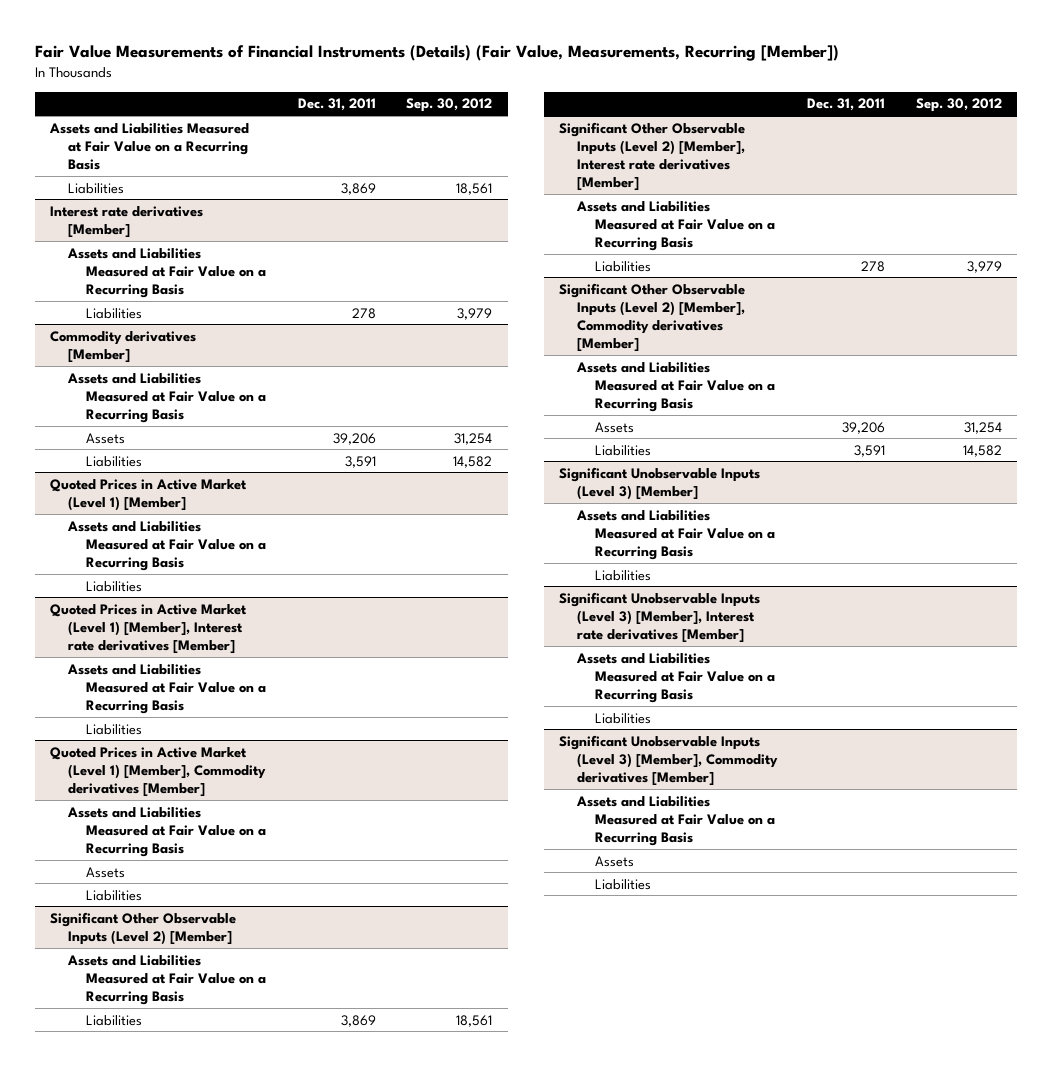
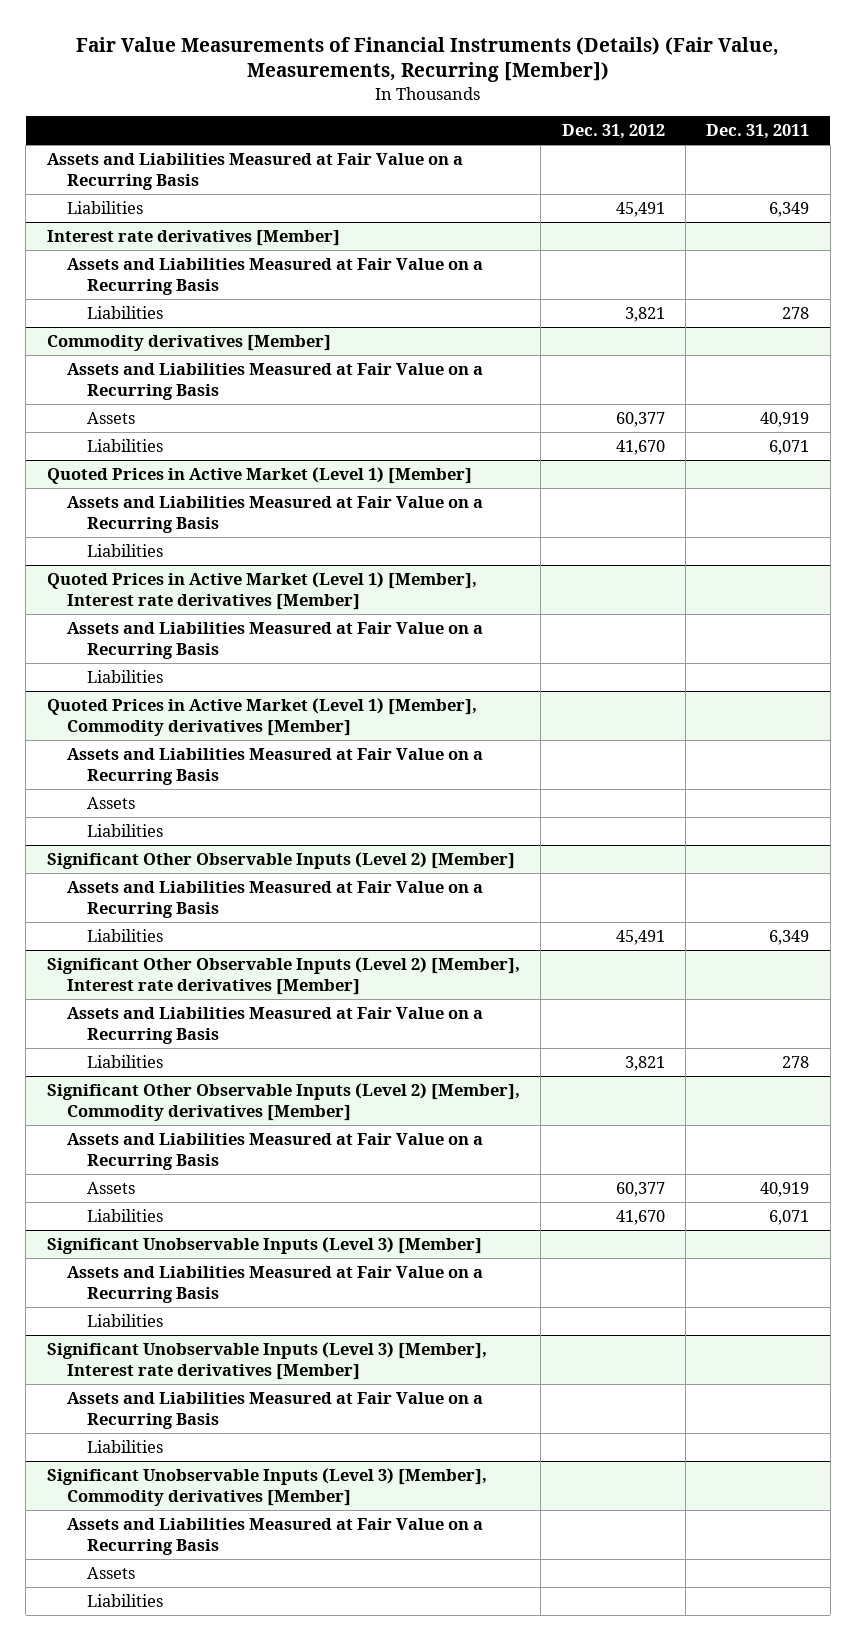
[406,98,493,113] Sep. 30, 2012 -> none
none -> [561,124,665,140] Dec. 31, 2012
[341,182,377,195] 3,869 -> [769,202,810,218] 6,349
[333,432,377,445] 39,206 -> [760,412,810,428] 40,919
[345,455,377,468] 3,591 -> [769,440,810,456] 6,071
[341,1014,377,1027] 3,869 -> [769,930,810,946] 6,349
[842,421,886,434] 39,206 -> [760,1182,810,1198] 40,919
[854,444,886,457] 3,591 -> [769,1210,810,1226] 6,071

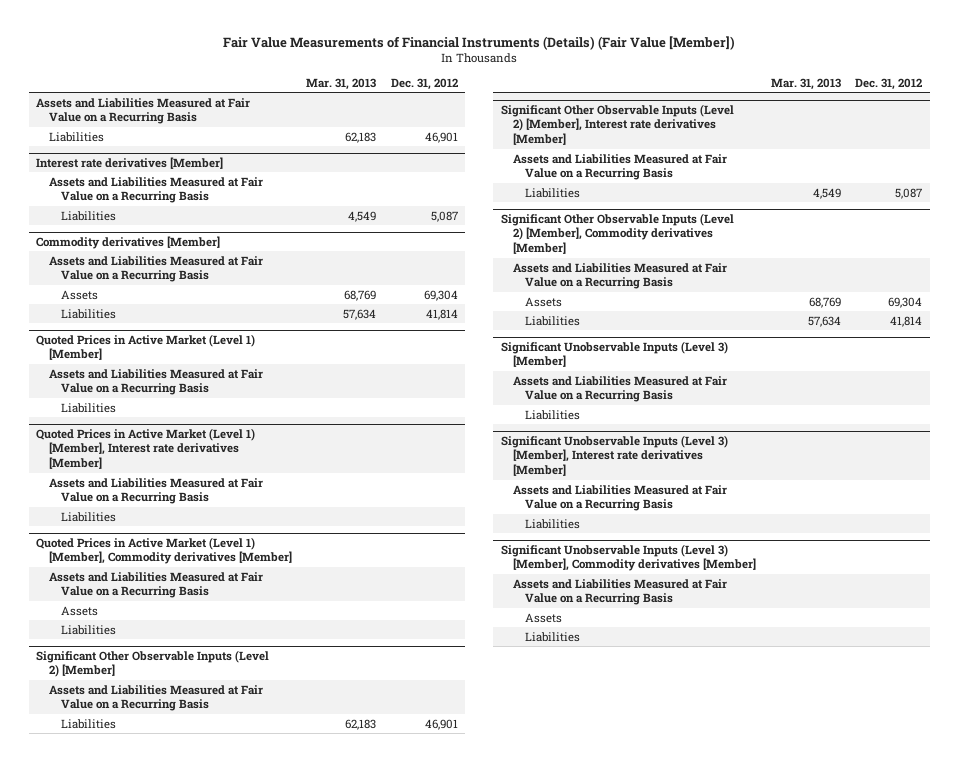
[76,36,780,83] Fair Value Measurements of Financial Instruments (Details) (Fair Value, Measurements, Recurring [Member]) -> [223,35,736,50] Fair Value Measurements of Financial Instruments (Details) (Fair Value [Member])
[706,124,810,140] Dec. 31, 2011 -> none
none -> [306,77,377,90] Mar. 31, 2013
[615,202,665,218] 45,491 -> [424,131,458,143] 46,901
[624,307,665,323] 3,821 -> [430,210,458,222] 5,087
[615,412,665,428] 60,377 -> [423,289,458,301] 69,304
[615,440,665,456] 41,670 -> [425,308,458,320] 41,814
[615,930,665,946] 45,491 -> [424,718,458,730] 46,901
[624,1056,665,1072] 3,821 -> [895,187,923,199] 5,087
[615,1182,665,1198] 60,377 -> [888,296,923,308] 69,304
[615,1210,665,1226] 41,670 -> [890,315,923,327] 41,814

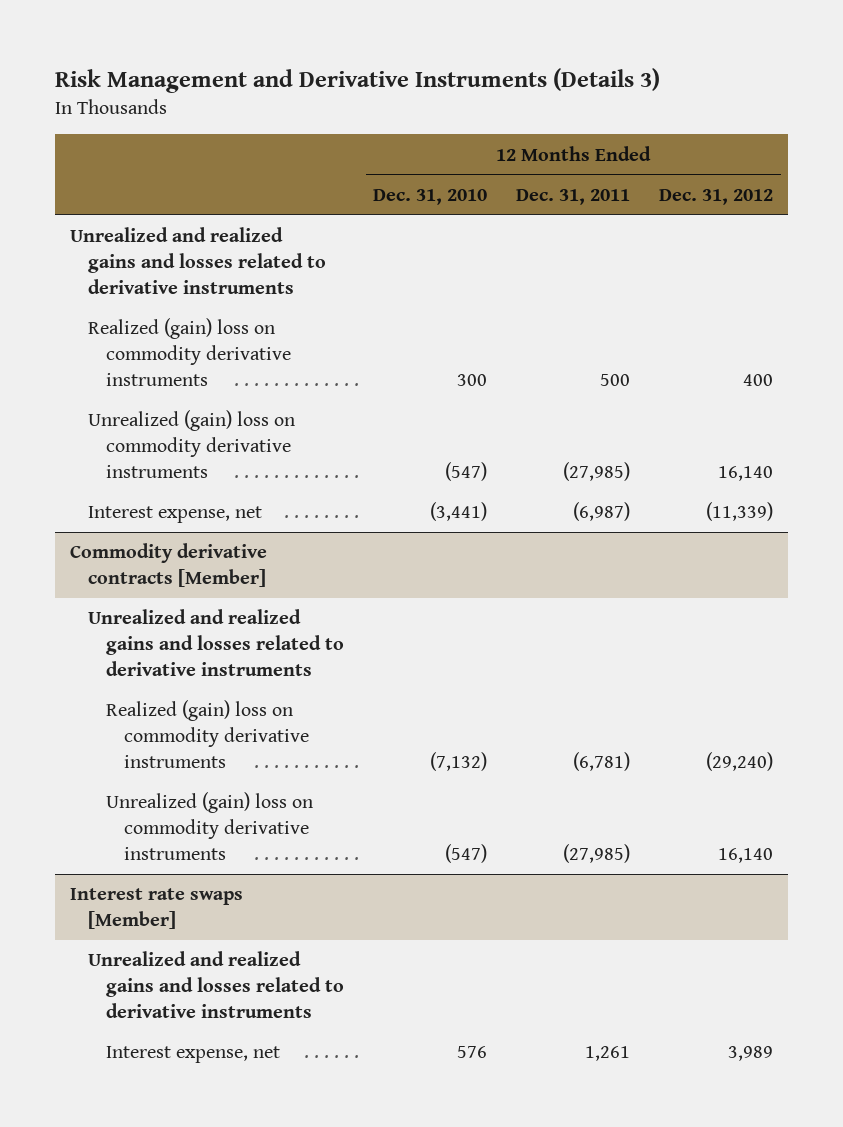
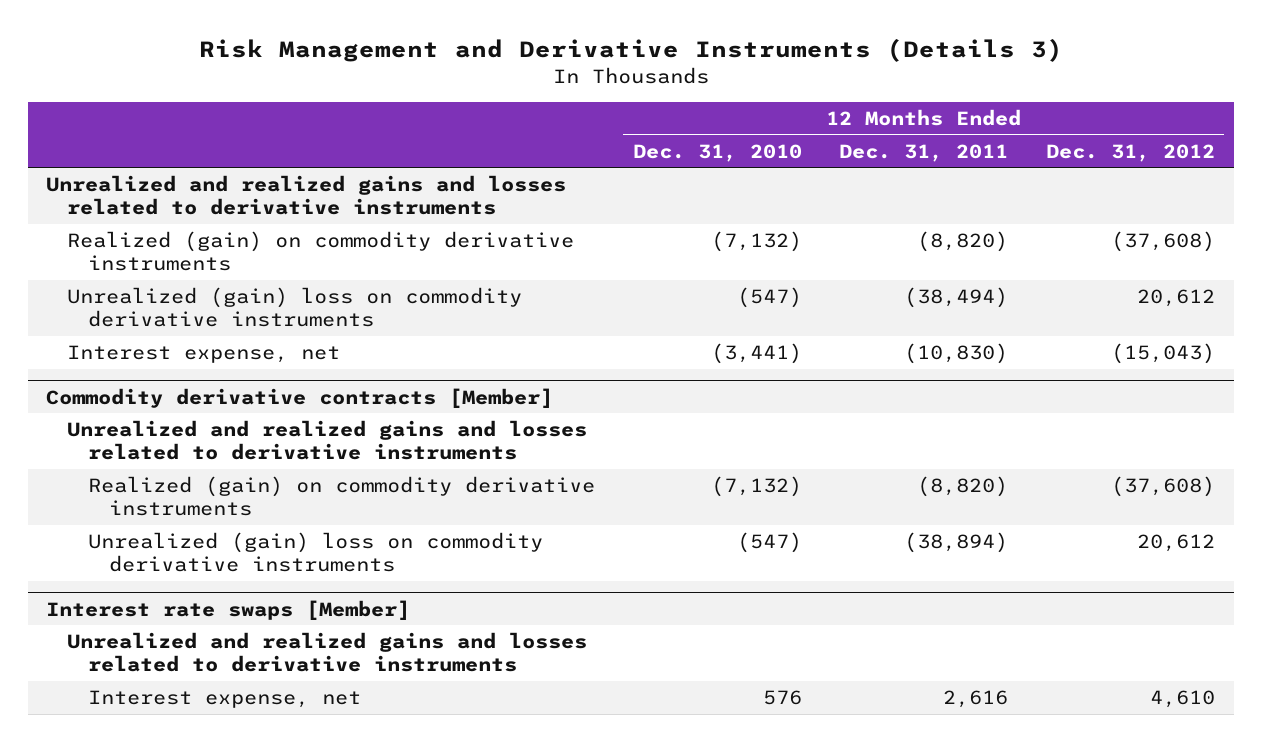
[87,318,292,386] Realized (gain) loss on commodity derivative instruments -> [67,230,575,272] Realized (gain) on commodity derivative instruments
[457,373,488,386] 300 -> [710,230,802,252] (7,132)
[600,373,631,386] 500 -> [917,230,1009,252] (8,820)
[743,373,774,386] 400 -> [1110,230,1215,252] (37,608)
[563,461,631,481] (27,985) -> [904,286,1009,308] (38,494)
[718,465,774,481] 16,140 -> [1136,288,1215,307] 20,612
[573,502,631,522] (6,987) -> [904,342,1009,364] (10,830)
[706,502,774,522] (11,339) -> [1110,342,1215,364] (15,043)
[106,700,310,768] Realized (gain) loss on commodity derivative instruments -> [88,475,596,517] Realized (gain) on commodity derivative instruments
[573,751,631,771] (6,781) -> [917,475,1009,497] (8,820)
[706,751,774,771] (29,240) -> [1110,475,1215,497] (37,608)
[563,843,631,863] (27,985) -> [904,531,1009,553] (38,894)
[718,847,774,863] 16,140 -> [1136,533,1215,552] 20,612
[585,1046,631,1062] 1,261 -> [943,689,1009,708] 2,616
[728,1046,774,1062] 3,989 -> [1149,689,1215,708] 4,610

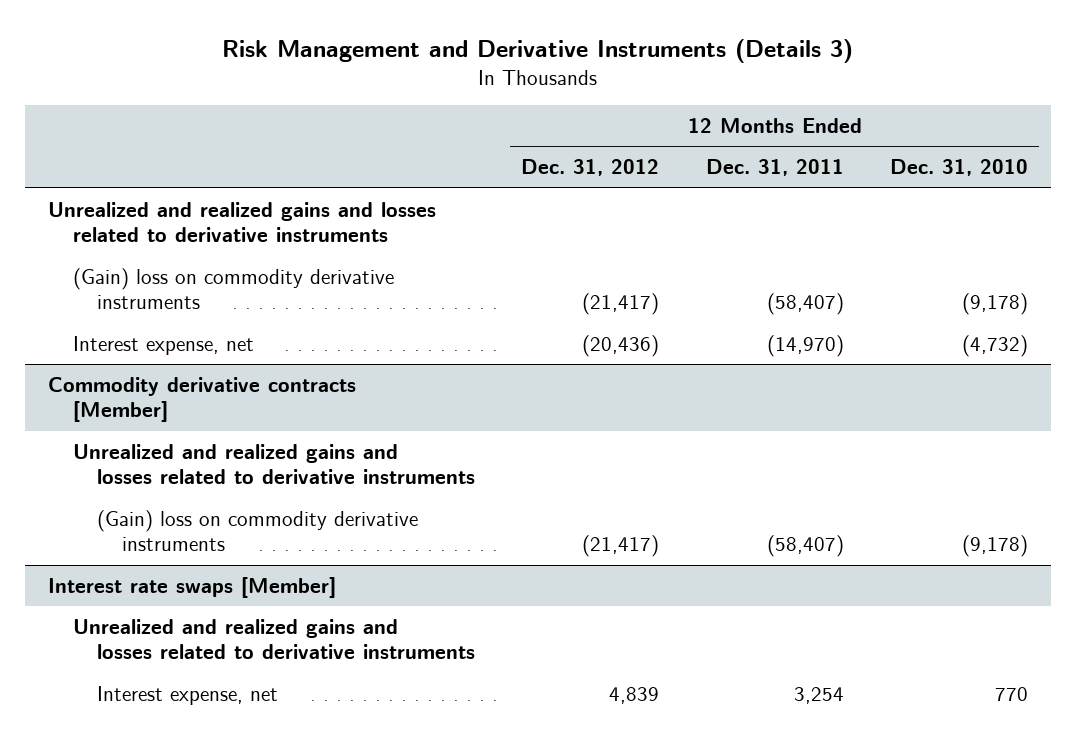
[67,286,523,328] Unrealized (gain) loss on commodity derivative instruments -> none
[67,230,575,272] Realized (gain) on commodity derivative instruments -> [72,267,394,310] (Gain) loss on commodity derivative instruments
[710,230,802,252] (7,132) -> [961,293,1028,316] (9,178)
[917,230,1009,252] (8,820) -> [766,293,844,316] (58,407)
[1110,230,1215,252] (37,608) -> [582,293,660,316] (21,417)
[710,342,802,364] (3,441) -> [961,334,1028,357] (4,732)
[904,342,1009,364] (10,830) -> [766,334,844,357] (14,970)
[1110,342,1215,364] (15,043) -> [582,334,660,357] (20,436)
[88,531,544,573] Unrealized (gain) loss on commodity derivative instruments -> none
[88,475,596,517] Realized (gain) on commodity derivative instruments -> [97,509,419,552] (Gain) loss on commodity derivative instruments
[710,475,802,497] (7,132) -> [961,535,1028,558] (9,178)
[917,475,1009,497] (8,820) -> [766,535,844,558] (58,407)
[1110,475,1215,497] (37,608) -> [582,535,660,558] (21,417)
[762,689,802,705] 576 -> [994,686,1028,701] 770
[943,689,1009,708] 2,616 -> [793,686,844,704] 3,254
[1149,689,1215,708] 4,610 -> [609,686,660,704] 4,839

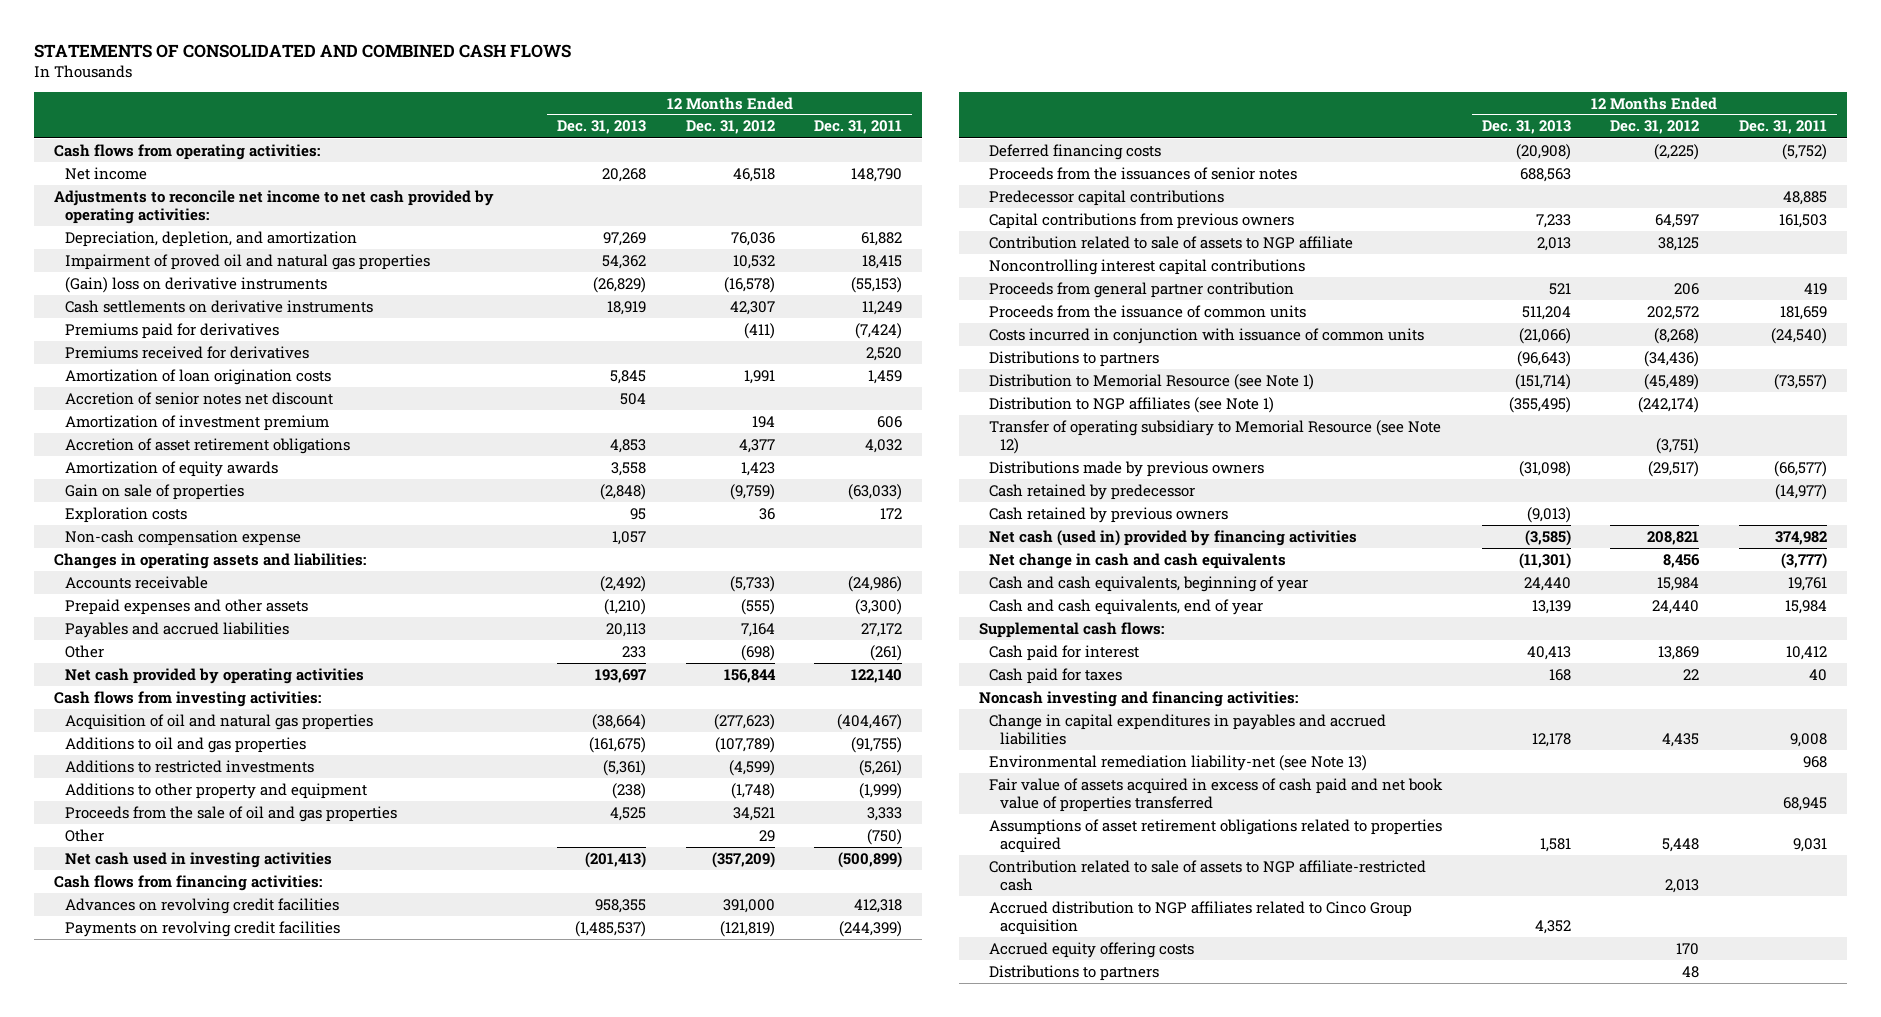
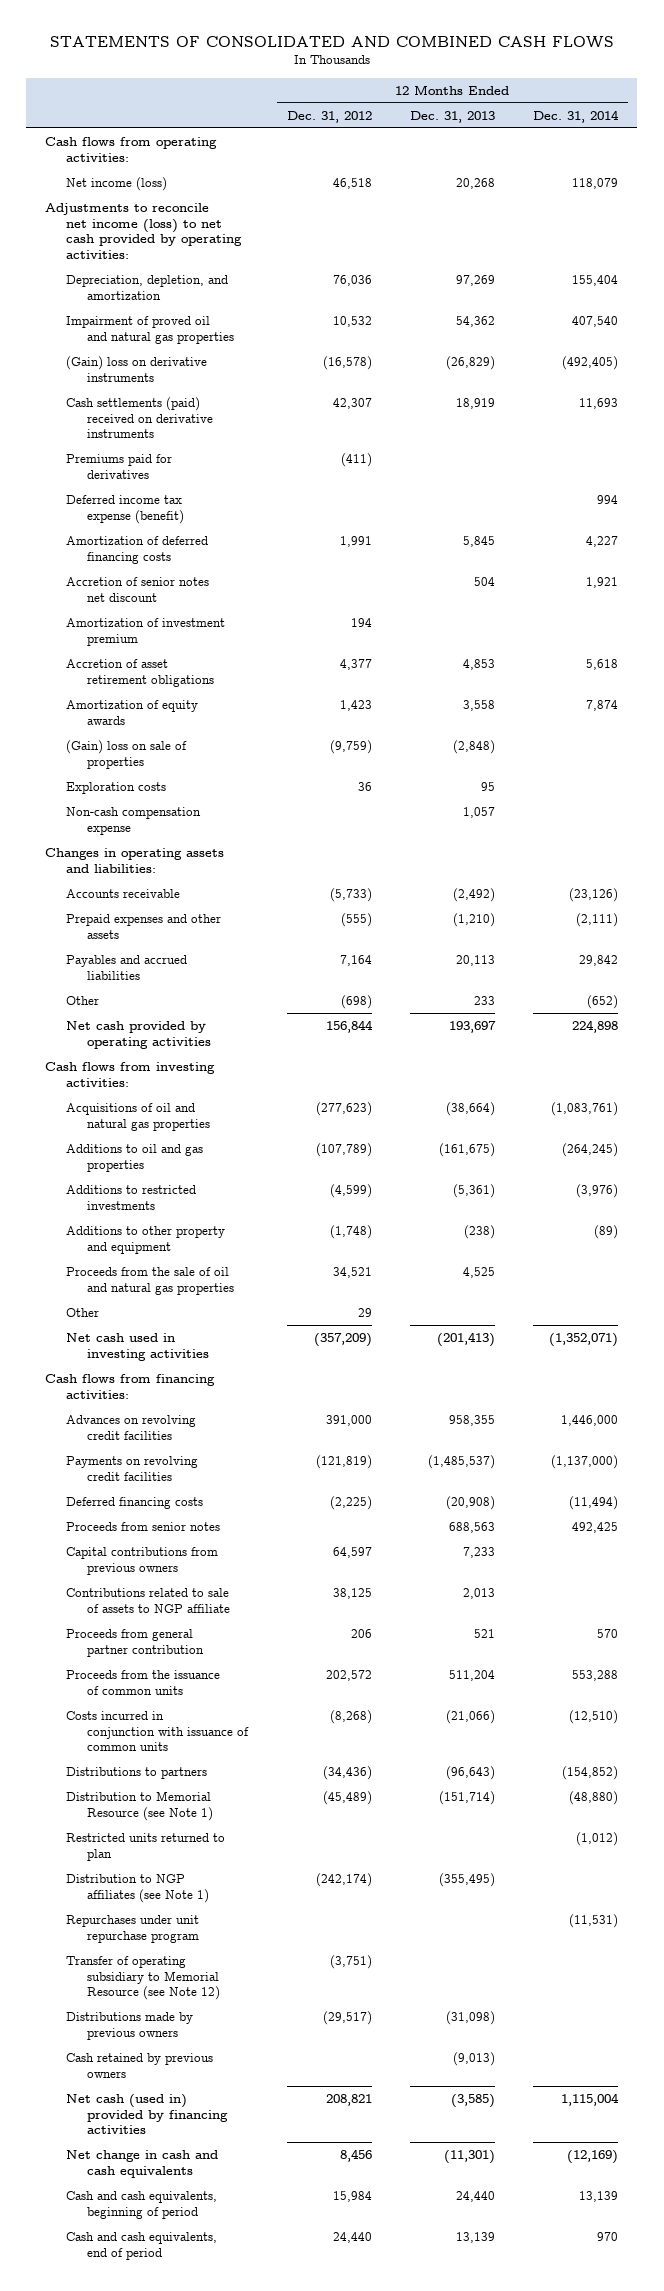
[814,120,903,135] Dec. 31, 2011 -> none
none -> [533,109,620,123] Dec. 31, 2014
[64,166,147,180] Net income -> [66,177,168,192] Net income (loss)
[54,189,495,224] Adjustments to reconcile net income to net cash provided by operating activities: -> [45,203,243,259] Adjustments to reconcile net income (loss) to net cash provided by operating activities:
[64,299,373,313] Cash settlements on derivative instruments -> [66,397,214,439] Cash settlements (paid) received on derivative instruments
[64,345,309,359] Premiums received for derivatives -> none
none -> [66,495,185,524] Deferred income tax expense (benefit)
[64,368,331,385] Amortization of loan origination costs -> [66,536,209,564] Amortization of deferred financing costs
[64,483,244,500] Gain on sale of properties -> [66,740,188,769] (Gain) loss on sale of properties
[64,713,373,730] Acquisition of oil and natural gas properties -> [66,1103,211,1131] Acquisitions of oil and natural gas properties
[64,805,397,822] Proceeds from the sale of oil and gas properties -> [66,1267,235,1295] Proceeds from the sale of oil and natural gas properties
[989,189,1225,206] Predecessor capital contributions -> none
[989,166,1298,180] Proceeds from the issuances of senior notes -> [66,1522,221,1532] Proceeds from senior notes
[989,258,1306,275] Noncontrolling interest capital contributions -> none
[989,235,1354,249] Contribution related to sale of assets to NGP affiliate -> [66,1588,231,1613] Contributions related to sale of assets to NGP affiliate
none -> [66,1833,226,1861] Restricted units returned to plan
none -> [66,1915,200,1943] Repurchases under unit repurchase program
[989,483,1196,500] Cash retained by predecessor -> none
[978,621,1164,638] Supplemental cash flows: -> none
[989,644,1140,661] Cash paid for interest -> none
[989,667,1123,684] Cash paid for taxes -> none
[978,690,1298,707] Noncash investing and financing activities: -> none
[989,713,1387,745] Change in capital expenditures in payables and accrued liabilities -> none
[989,754,1368,771] Environmental remediation liability-net (see Note 13) -> none
[989,777,1444,812] Fair value of assets acquired in excess of cash paid and net book value of properties transferred -> none
[989,818,1443,853] Assumptions of asset retirement obligations related to properties acquired -> none
[989,859,1427,891] Contribution related to sale of assets to NGP affiliate-restricted cash -> none
[989,900,1413,935] Accrued distribution to NGP affiliates related to Cinco Group acquisition -> none
[989,941,1195,958] Accrued equity offering costs -> none
[989,964,1160,981] Distributions to partners -> none
[989,575,1309,592] Cash and cash equivalents, beginning of year -> [66,2191,218,2219] Cash and cash equivalents, beginning of period
[989,598,1264,615] Cash and cash equivalents, end of year -> [66,2232,218,2260] Cash and cash equivalents, end of period

